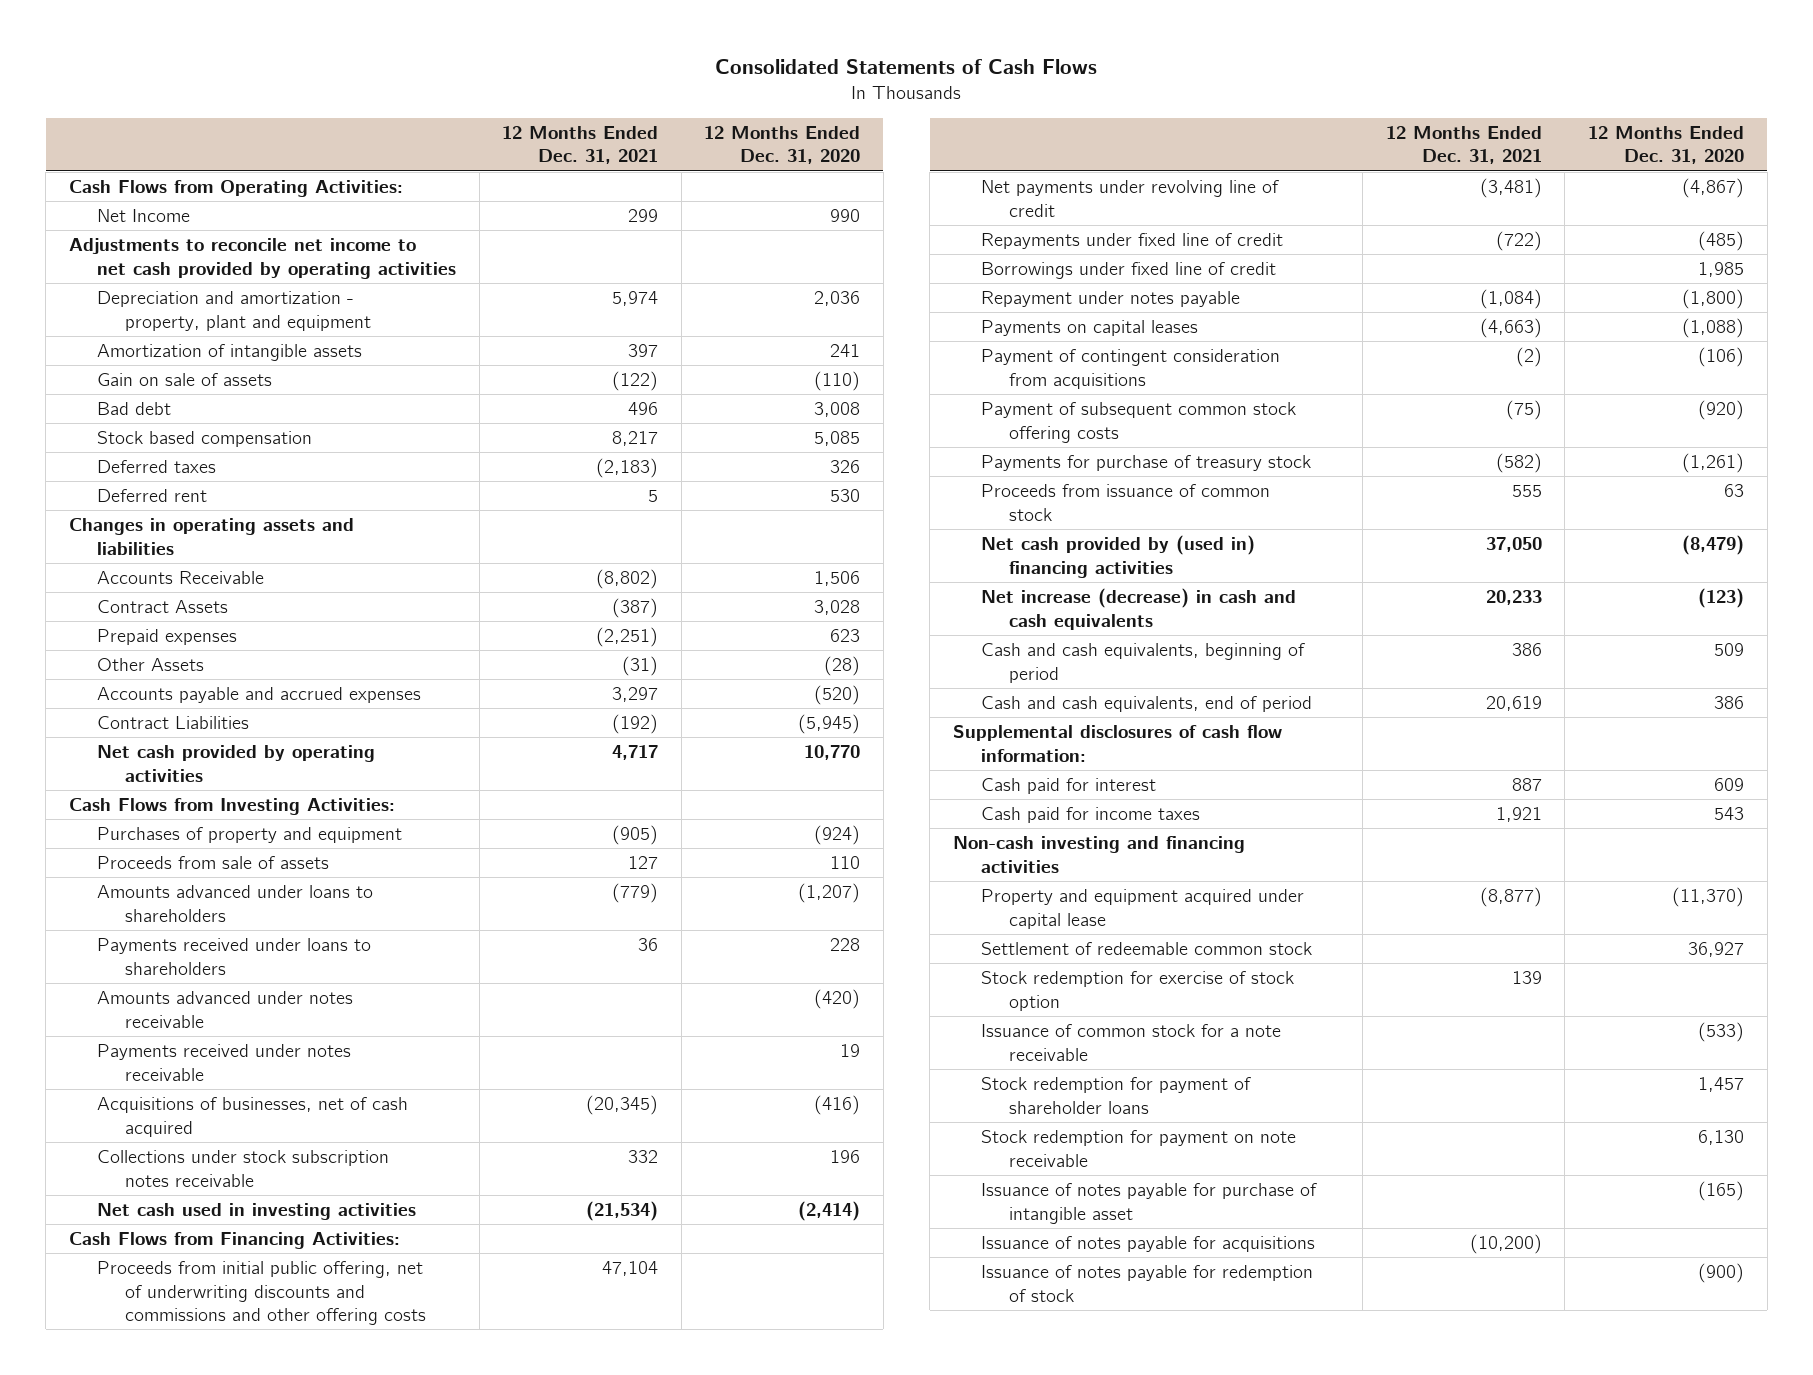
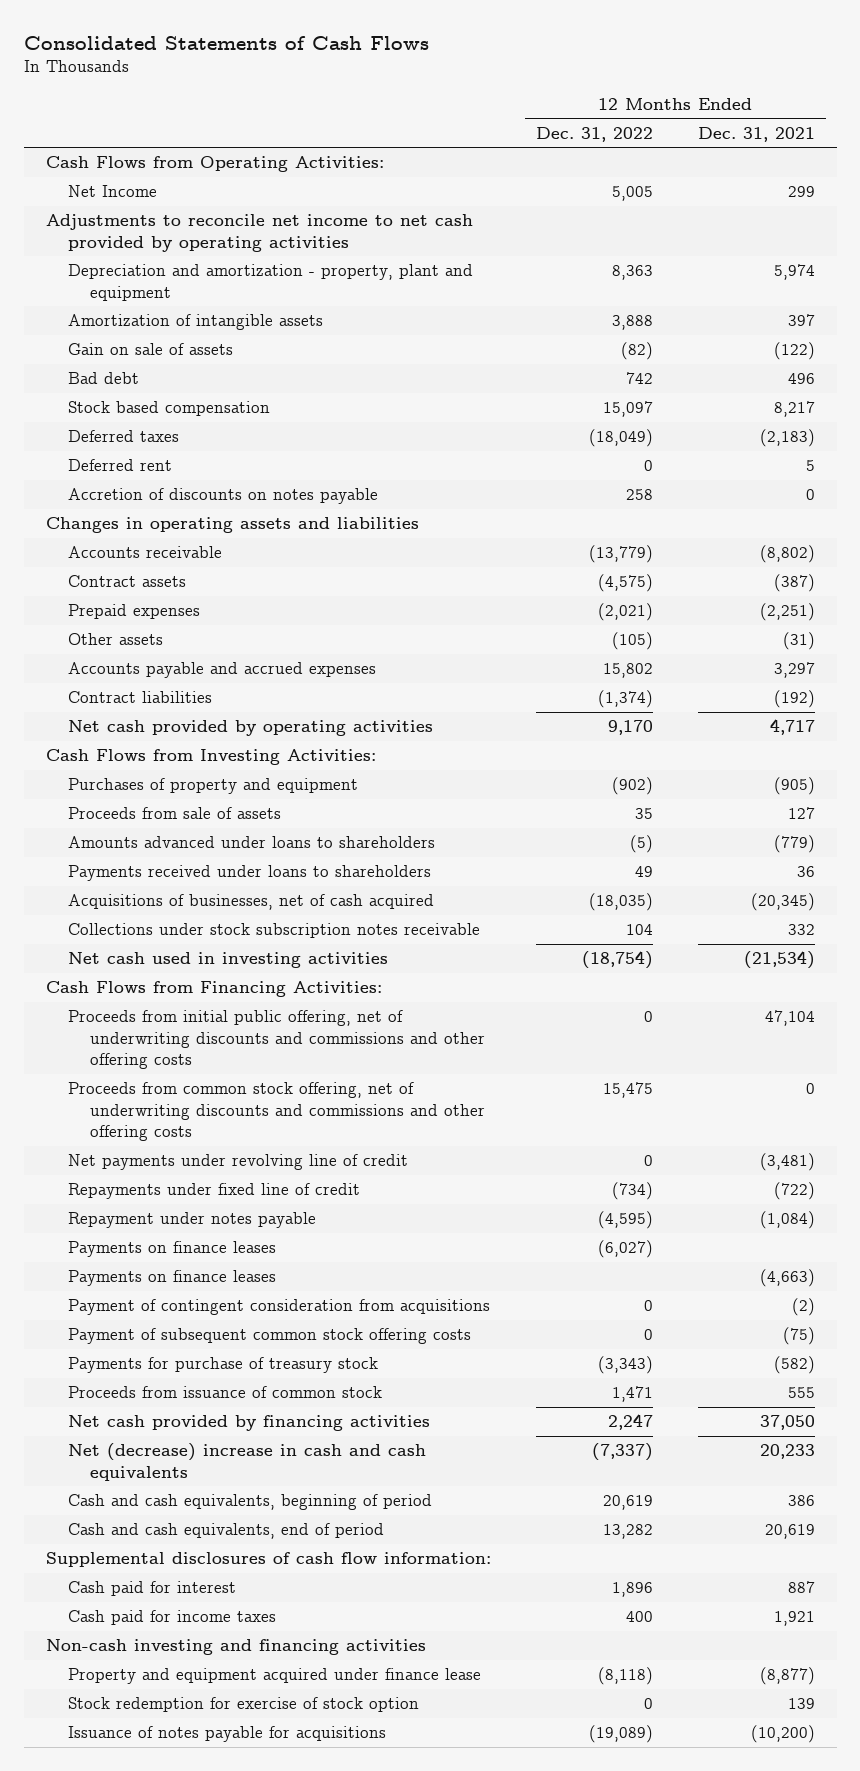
[704,125,861,165] 12 Months Ended Dec. 31, 2020 -> none
none -> [535,126,653,142] Dec. 31, 2022
none -> [68,488,379,505] Accretion of discounts on notes payable
[97,571,265,585] Accounts Receivable -> [68,546,223,559] Accounts receivable
[97,600,229,614] Contract Assets -> [68,575,187,588] Contract assets
[97,658,205,672] Other Assets -> [68,633,164,646] Other assets
[97,716,250,730] Contract Liabilities -> [68,691,213,704] Contract liabilities
[97,991,354,1028] Amounts advanced under notes receivable -> none
[97,1044,352,1081] Payments received under notes receivable -> none
none -> [68,1082,486,1141] Proceeds from common stock offering, net of underwriting discounts and commissions and other offering costs
[980,262,1276,280] Borrowings under fixed line of credit -> none
none -> [68,1241,277,1258] Payments on finance leases
[980,320,1198,337] Payments on capital leases -> [68,1270,277,1287] Payments on finance leases
[980,535,1255,578] Net cash provided by (used in) financing activities -> [68,1415,431,1432] Net cash provided by financing activities
[980,588,1296,630] Net increase (decrease) in cash and cash equivalents -> [68,1443,427,1481] Net (decrease) increase in cash and cash equivalents
[980,942,1312,956] Settlement of redeemable common stock -> none
[980,889,1304,929] Property and equipment acquired under capital lease -> [68,1668,482,1685] Property and equipment acquired under finance lease
[980,1024,1281,1061] Issuance of common stock for a note receivable -> none
[980,1077,1251,1114] Stock redemption for payment of shareholder loans -> none
[980,1130,1296,1167] Stock redemption for payment on note receivable -> none
[980,1183,1317,1224] Issuance of notes payable for purchase of intangible asset -> none
[980,1265,1313,1302] Issuance of notes payable for redemption of stock -> none

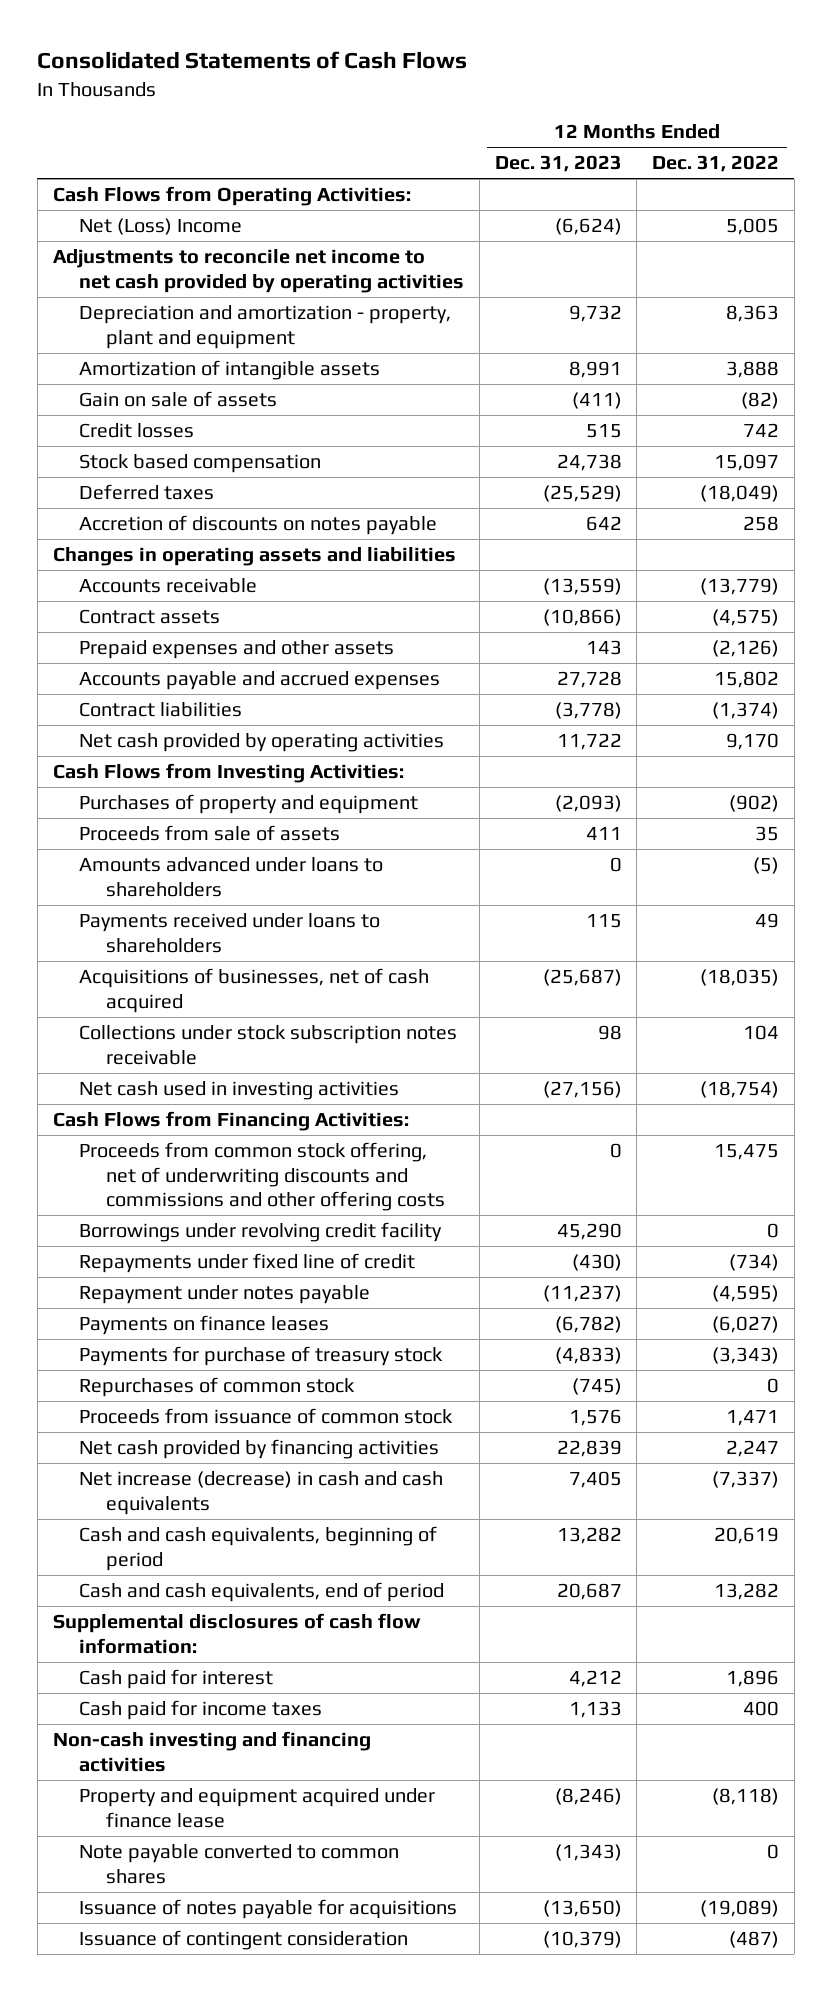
[697,126,815,142] Dec. 31, 2021 -> none
none -> [494,155,622,173] Dec. 31, 2023
[68,185,158,198] Net Income -> [79,218,243,236] Net (Loss) Income
[68,372,140,385] Bad debt -> [79,423,195,439] Credit losses
[68,459,173,472] Deferred rent -> none
[68,633,164,646] Other assets -> none
[68,604,201,620] Prepaid expenses -> [79,640,395,660] Prepaid expenses and other assets
[597,603,653,622] (2,021) -> [712,640,780,658] (2,126)
[68,1010,486,1069] Proceeds from initial public offering, net of underwriting discounts and commissions and other offering costs -> none
[68,1154,409,1171] Net payments under revolving line of credit -> none
none -> [79,1222,443,1243] Borrowings under revolving credit facility
[68,1270,277,1287] Payments on finance leases -> none
[68,1299,491,1316] Payment of contingent consideration from acquisitions -> none
[68,1328,472,1345] Payment of subsequent common stock offering costs -> none
none -> [79,1377,356,1398] Repurchases of common stock
[68,1443,427,1481] Net (decrease) increase in cash and cash equivalents -> [79,1471,444,1515] Net increase (decrease) in cash and cash equivalents
[68,1697,420,1713] Stock redemption for exercise of stock option -> none
none -> [79,1844,400,1884] Note payable converted to common shares
none -> [79,1930,409,1951] Issuance of contingent consideration

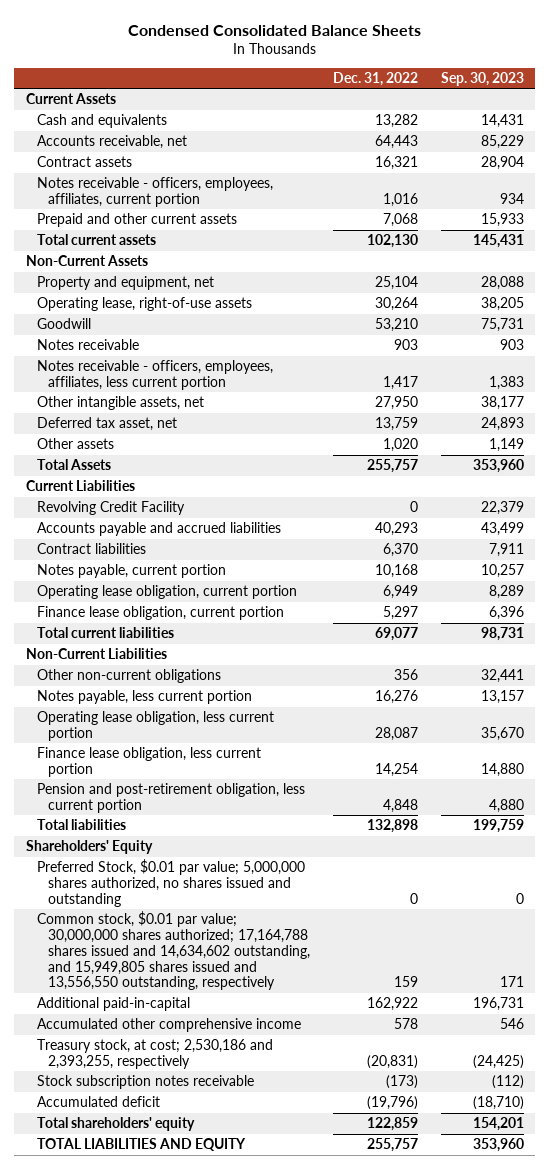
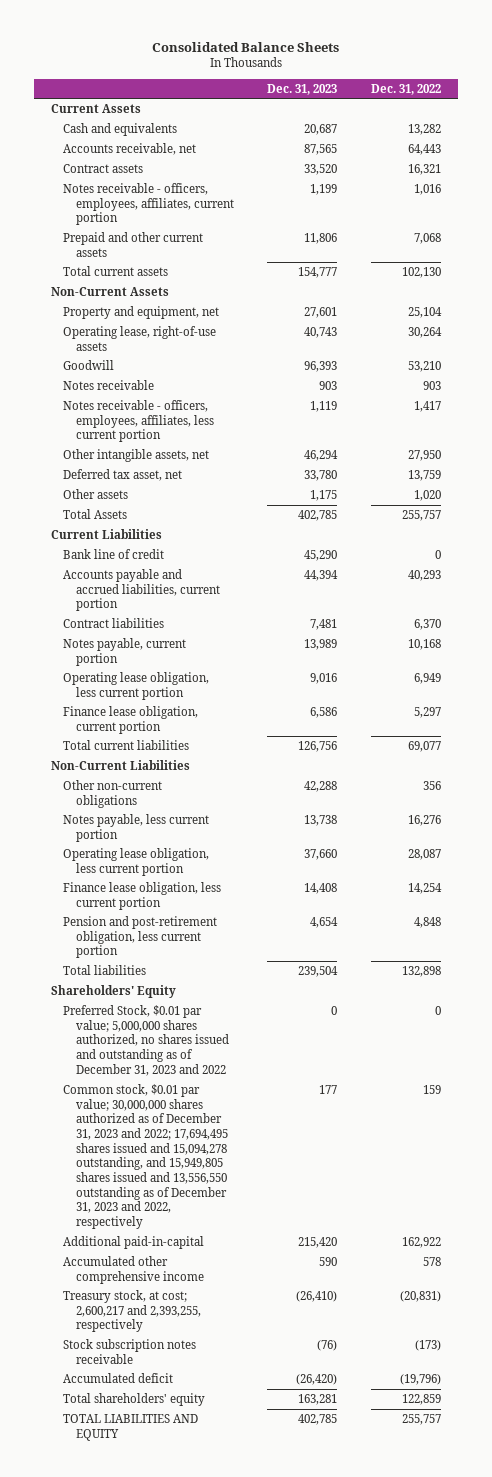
[127,24,421,36] Condensed Consolidated Balance Sheets -> [151,41,339,52] Consolidated Balance Sheets
[440,71,524,86] Sep. 30, 2023 -> none
none -> [267,83,338,95] Dec. 31, 2023
[36,501,185,516] Revolving Credit Facility -> [63,548,165,559] Bank line of credit
[36,522,281,537] Accounts payable and accrued liabilities -> [63,568,220,612] Accounts payable and accrued liabilities, current portion
[36,585,297,600] Operating lease obligation, current portion -> [63,671,210,700] Operating lease obligation, less current portion
[36,859,305,907] Preferred Stock, $0.01 par value; 5,000,000 shares authorized, no shares issued and outstanding -> [63,1004,229,1076] Preferred Stock, $0.01 par value; 5,000,000 shares authorized, no shares issued and outstanding as of December 31, 2023 and 2022
[36,911,310,991] Common stock, $0.01 par value; 30,000,000 shares authorized; 17,164,788 shares issued and 14,634,602 outstanding, and 15,949,805 shares issued and 13,556,550 outstanding, respectively -> [63,1083,228,1230] Common stock, $0.01 par value; 30,000,000 shares authorized as of December 31, 2023 and 2022; 17,694,495 shares issued and 15,094,278 outstanding, and 15,949,805 shares issued and 13,556,550 outstanding as of December 31, 2023 and 2022, respectively
[36,1039,273,1070] Treasury stock, at cost; 2,530,186 and 2,393,255, respectively -> [63,1289,201,1333] Treasury stock, at cost; 2,600,217 and 2,393,255, respectively

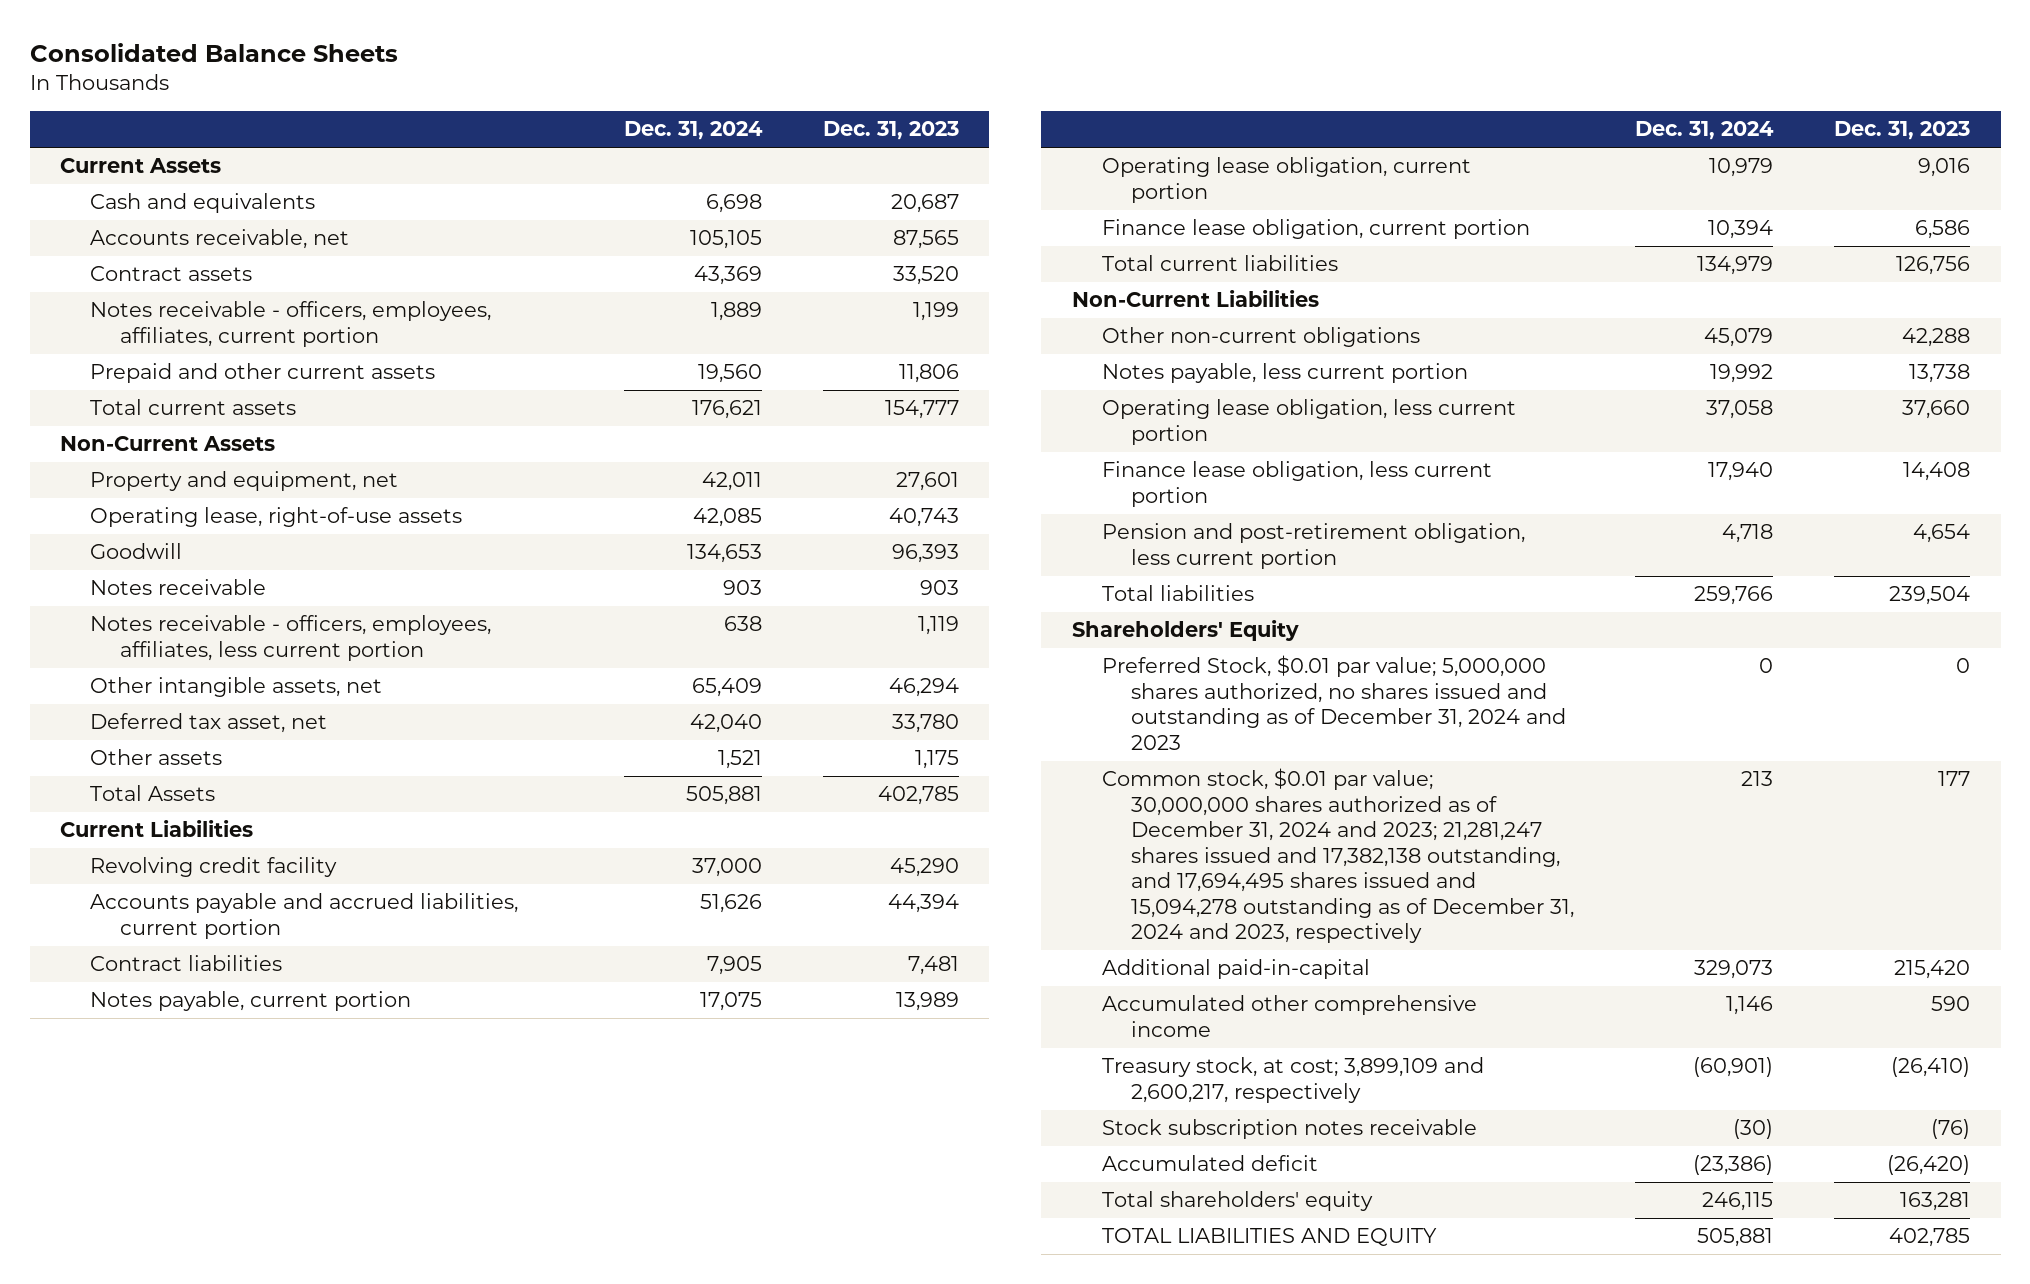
[370,83,441,95] Dec. 31, 2022 -> none
none -> [623,121,763,141] Dec. 31, 2024
[63,548,165,559] Bank line of credit -> [90,857,338,878] Revolving credit facility
[63,671,210,700] Operating lease obligation, less current portion -> [1101,157,1471,203] Operating lease obligation, current portion
[63,1004,229,1076] Preferred Stock, $0.01 par value; 5,000,000 shares authorized, no shares issued and outstanding as of December 31, 2023 and 2022 -> [1101,655,1567,750] Preferred Stock, $0.01 par value; 5,000,000 shares authorized, no shares issued and outstanding as of December 31, 2024 and 2023
[63,1083,228,1230] Common stock, $0.01 par value; 30,000,000 shares authorized as of December 31, 2023 and 2022; 17,694,495 shares issued and 15,094,278 outstanding, and 15,949,805 shares issued and 13,556,550 outstanding as of December 31, 2023 and 2022, respectively -> [1101,768,1575,944] Common stock, $0.01 par value; 30,000,000 shares authorized as of December 31, 2024 and 2023; 21,281,247 shares issued and 17,382,138 outstanding, and 17,694,495 shares issued and 15,094,278 outstanding as of December 31, 2024 and 2023, respectively
[63,1289,201,1333] Treasury stock, at cost; 2,600,217 and 2,393,255, respectively -> [1101,1057,1484,1103] Treasury stock, at cost; 3,899,109 and 2,600,217, respectively

